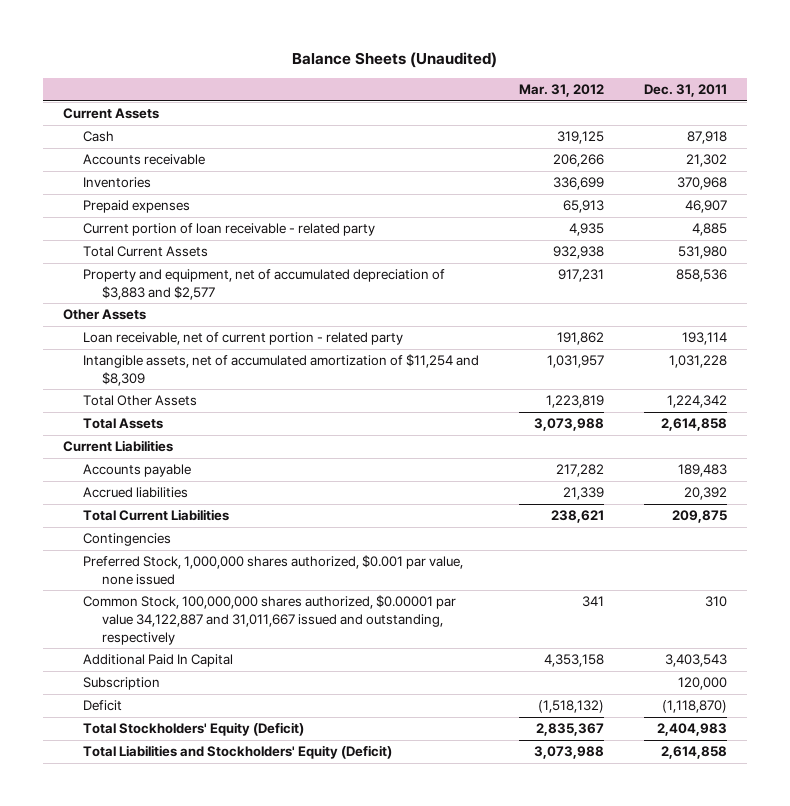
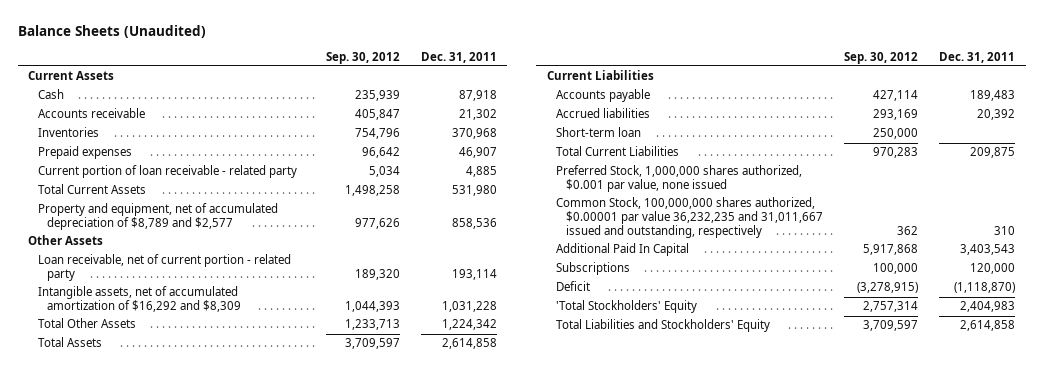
[518,83,604,97] Mar. 31, 2012 -> none
none -> [325,51,400,64] Sep. 30, 2012
[82,269,445,300] Property and equipment, net of accumulated depreciation of $3,883 and $2,577 -> [37,203,278,231] Property and equipment, net of accumulated depreciation of $8,789 and $2,577
[82,354,479,386] Intangible assets, net of accumulated amortization of $11,254 and $8,309 -> [37,286,242,313] Intangible assets, net of accumulated amortization of $16,292 and $8,309
none -> [556,127,642,138] Short-term loan
[82,533,171,547] Contingencies -> none
[82,595,456,645] Common Stock, 100,000,000 shares authorized, $0.00001 par value 34,122,887 and 31,011,667 issued and outstanding, respectively -> [556,197,823,238] Common Stock, 100,000,000 shares authorized, $0.00001 par value 36,232,235 and 31,011,667 issued and outstanding, respectively
[82,677,160,691] Subscription -> [556,262,631,276] Subscriptions
[82,722,304,737] Total Stockholders' Equity (Deficit) -> [556,300,698,314] 'Total Stockholders' Equity
[82,745,392,760] Total Liabilities and Stockholders' Equity (Deficit) -> [556,319,771,333] Total Liabilities and Stockholders' Equity

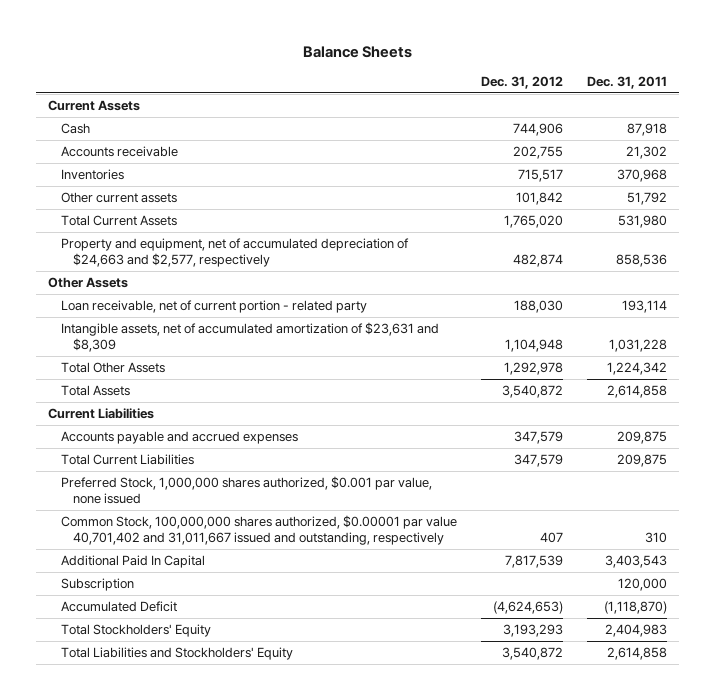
[17,24,206,38] Balance Sheets (Unaudited) -> [302,45,412,58] Balance Sheets
[325,51,400,64] Sep. 30, 2012 -> none
none -> [480,76,563,90] Dec. 31, 2012
[37,146,132,160] Prepaid expenses -> none
[37,165,297,179] Current portion of loan receivable - related party -> none
none -> [60,192,177,204] Other current assets
[37,203,278,231] Property and equipment, net of accumulated depreciation of $8,789 and $2,577 -> [60,238,409,268] Property and equipment, net of accumulated depreciation of $24,663 and $2,577, respectively
[37,286,242,313] Intangible assets, net of accumulated amortization of $16,292 and $8,309 -> [60,322,439,353] Intangible assets, net of accumulated amortization of $23,631 and $8,309
[556,108,651,119] Accrued liabilities -> none
[556,127,642,138] Short-term loan -> none
[556,89,651,103] Accounts payable -> [60,431,298,445] Accounts payable and accrued expenses
[969,90,1015,102] 189,483 -> [616,431,667,445] 209,875
[556,197,823,238] Common Stock, 100,000,000 shares authorized, $0.00001 par value 36,232,235 and 31,011,667 issued and outstanding, respectively -> [60,515,457,546] Common Stock, 100,000,000 shares authorized, $0.00001 par value 40,701,402 and 31,011,667 issued and outstanding, respectively
[556,262,631,276] Subscriptions -> [60,578,134,592] Subscription
[556,281,591,292] Deficit -> [60,601,177,613] Accumulated Deficit
[556,300,698,314] 'Total Stockholders' Equity -> [60,624,211,638] Total Stockholders' Equity

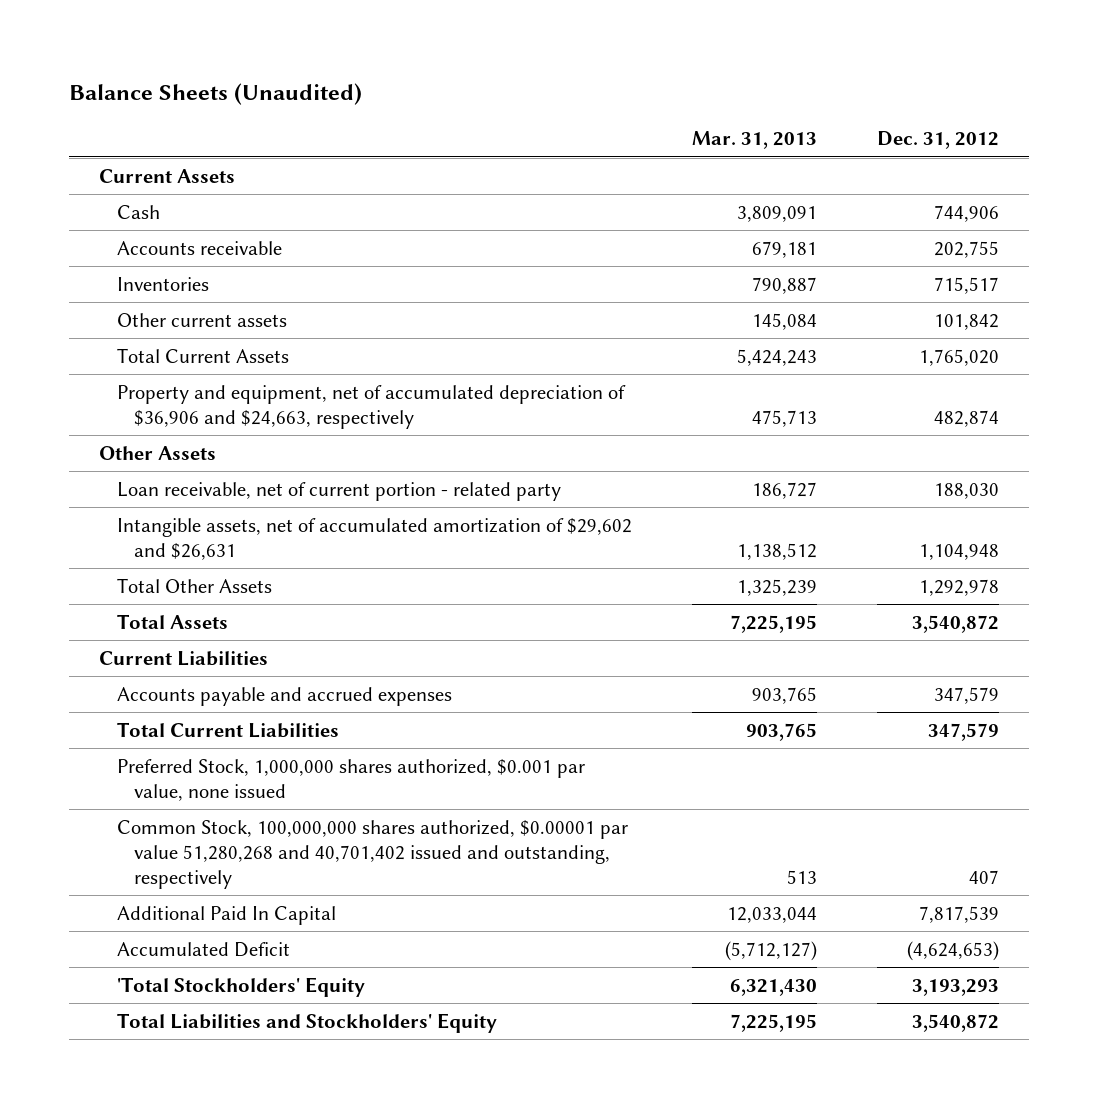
[302,45,412,58] Balance Sheets -> [68,83,362,106] Balance Sheets (Unaudited)
[586,76,667,90] Dec. 31, 2011 -> none
none -> [691,131,817,150] Mar. 31, 2013
[60,238,409,268] Property and equipment, net of accumulated depreciation of $24,663 and $2,577, respectively -> [116,384,626,429] Property and equipment, net of accumulated depreciation of $36,906 and $24,663, respectively
[60,322,439,353] Intangible assets, net of accumulated amortization of $23,631 and $8,309 -> [116,517,632,560] Intangible assets, net of accumulated amortization of $29,602 and $26,631
[60,515,457,546] Common Stock, 100,000,000 shares authorized, $0.00001 par value 40,701,402 and 31,011,667 issued and outstanding, respectively -> [116,819,628,889] Common Stock, 100,000,000 shares authorized, $0.00001 par value 51,280,268 and 40,701,402 issued and outstanding, respectively
[60,578,134,592] Subscription -> none
[60,624,211,638] Total Stockholders' Equity -> [116,976,365,997] 'Total Stockholders' Equity

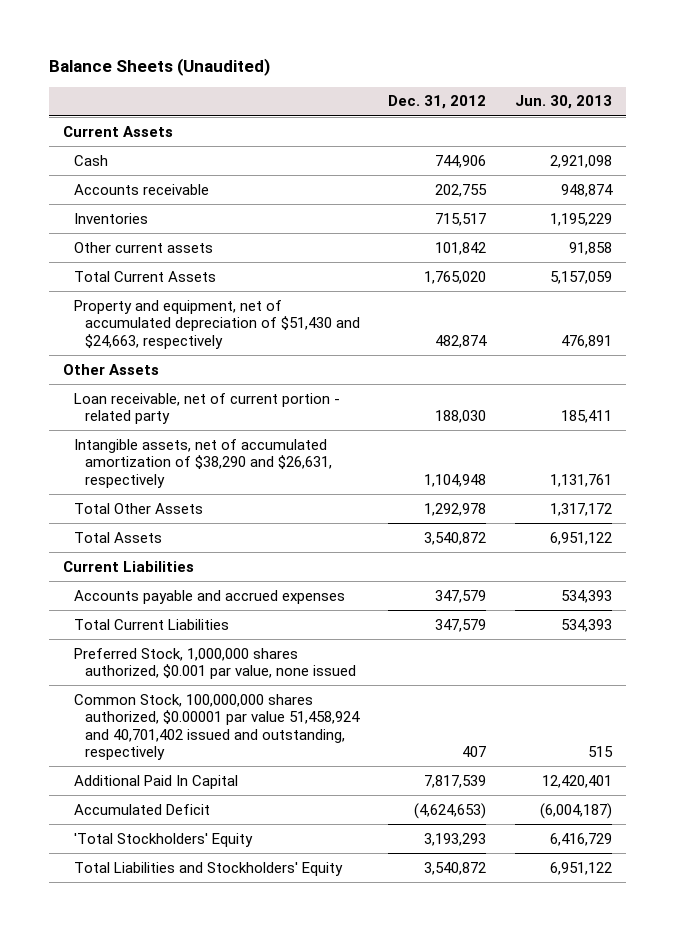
[691,131,817,150] Mar. 31, 2013 -> none
none -> [515,95,613,110] Jun. 30, 2013
[116,384,626,429] Property and equipment, net of accumulated depreciation of $36,906 and $24,663, respectively -> [73,299,360,349] Property and equipment, net of accumulated depreciation of $51,430 and $24,663, respectively
[116,517,632,560] Intangible assets, net of accumulated amortization of $29,602 and $26,631 -> [73,438,332,488] Intangible assets, net of accumulated amortization of $38,290 and $26,631, respectively
[116,819,628,889] Common Stock, 100,000,000 shares authorized, $0.00001 par value 51,280,268 and 40,701,402 issued and outstanding, respectively -> [73,693,360,761] Common Stock, 100,000,000 shares authorized, $0.00001 par value 51,458,924 and 40,701,402 issued and outstanding, respectively

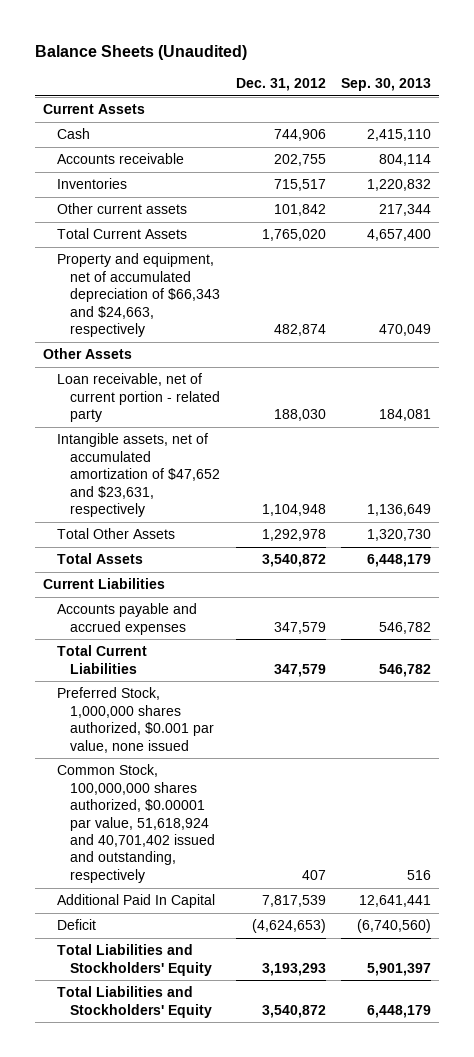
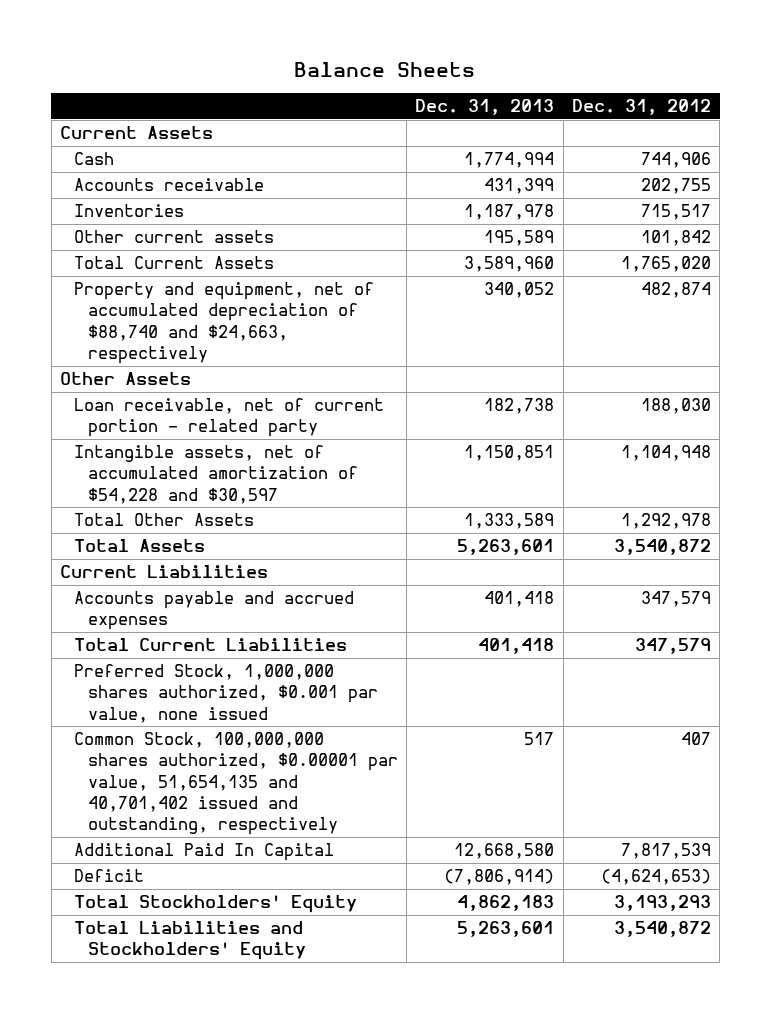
[35,44,248,60] Balance Sheets (Unaudited) -> [294,61,476,77] Balance Sheets
[340,78,431,92] Sep. 30, 2013 -> none
none -> [415,99,555,116] Dec. 31, 2013
[56,253,221,338] Property and equipment, net of accumulated depreciation of $66,343 and $24,663, respectively -> [73,282,374,365] Property and equipment, net of accumulated depreciation of $88,740 and $24,663, respectively
[56,433,221,518] Intangible assets, net of accumulated amortization of $47,652 and $23,631, respectively -> [73,445,358,504] Intangible assets, net of accumulated amortization of $54,228 and $30,597
[56,764,216,883] Common Stock, 100,000,000 shares authorized, $0.00001 par value, 51,618,924 and 40,701,402 issued and outstanding, respectively -> [73,732,398,836] Common Stock, 100,000,000 shares authorized, $0.00001 par value, 51,654,135 and 40,701,402 issued and outstanding, respectively
[56,944,213,976] Total Liabilities and Stockholders' Equity -> [73,895,357,914] Total Stockholders' Equity

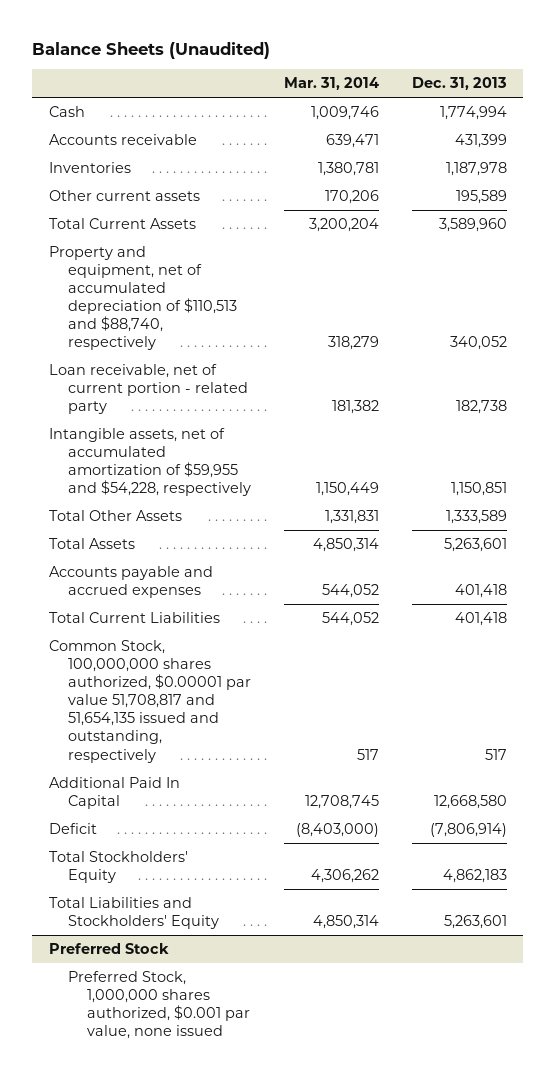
[294,61,476,77] Balance Sheets -> [31,41,270,59] Balance Sheets (Unaudited)
[571,99,711,116] Dec. 31, 2012 -> none
none -> [283,77,379,91] Mar. 31, 2014
[59,126,213,140] Current Assets -> none
[59,372,191,386] Other Assets -> none
[73,282,374,365] Property and equipment, net of accumulated depreciation of $88,740 and $24,663, respectively -> [48,246,237,351] Property and equipment, net of accumulated depreciation of $110,513 and $88,740, respectively
[73,445,358,504] Intangible assets, net of accumulated amortization of $54,228 and $30,597 -> [48,428,251,497] Intangible assets, net of accumulated amortization of $59,955 and $54,228, respectively
[59,565,268,579] Current Liabilities -> none
[73,664,378,723] Preferred Stock, 1,000,000 shares authorized, $0.001 par value, none issued -> none
[73,732,398,836] Common Stock, 100,000,000 shares authorized, $0.00001 par value, 51,654,135 and 40,701,402 issued and outstanding, respectively -> [48,640,251,763] Common Stock, 100,000,000 shares authorized, $0.00001 par value 51,708,817 and 51,654,135 issued and outstanding, respectively
none -> [48,943,169,955] Preferred Stock
none -> [67,971,250,1040] Preferred Stock, 1,000,000 shares authorized, $0.001 par value, none issued

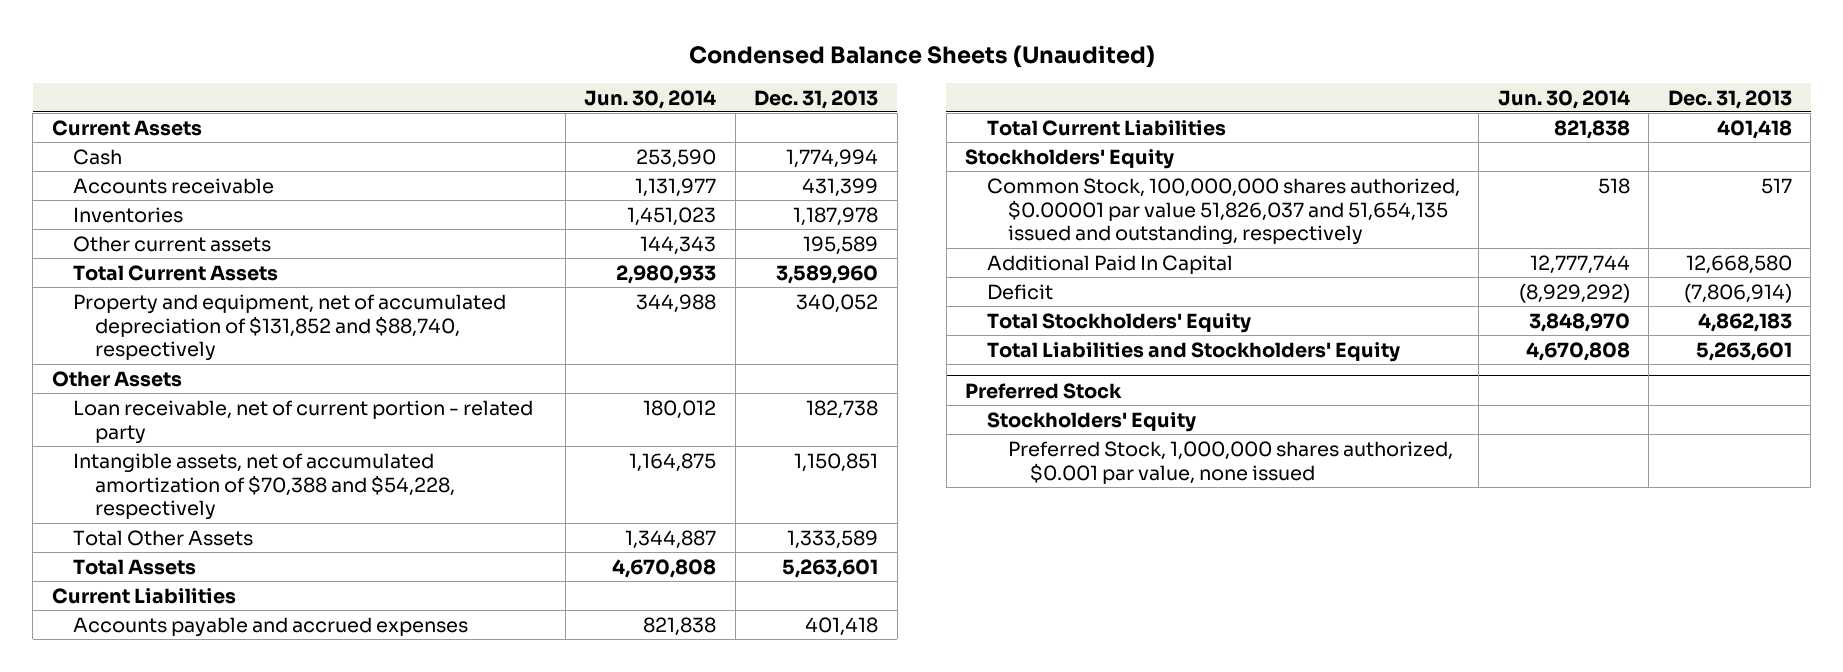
[31,41,270,59] Balance Sheets (Unaudited) -> [688,45,1155,69] Condensed Balance Sheets (Unaudited)
[283,77,379,91] Mar. 31, 2014 -> none
none -> [584,89,717,109] Jun. 30, 2014
none -> [51,119,202,136] Current Assets
[48,246,237,351] Property and equipment, net of accumulated depreciation of $110,513 and $88,740, respectively -> [73,293,507,362] Property and equipment, net of accumulated depreciation of $131,852 and $88,740, respectively
none -> [51,370,182,387] Other Assets
[48,428,251,497] Intangible assets, net of accumulated amortization of $59,955 and $54,228, respectively -> [73,452,455,521] Intangible assets, net of accumulated amortization of $70,388 and $54,228, respectively
none -> [51,587,236,604] Current Liabilities
none -> [965,148,1175,169] Stockholders' Equity
[48,640,251,763] Common Stock, 100,000,000 shares authorized, $0.00001 par value 51,708,817 and 51,654,135 issued and outstanding, respectively -> [986,177,1460,246] Common Stock, 100,000,000 shares authorized, $0.00001 par value 51,826,037 and 51,654,135 issued and outstanding, respectively
none -> [986,411,1196,432] Stockholders' Equity

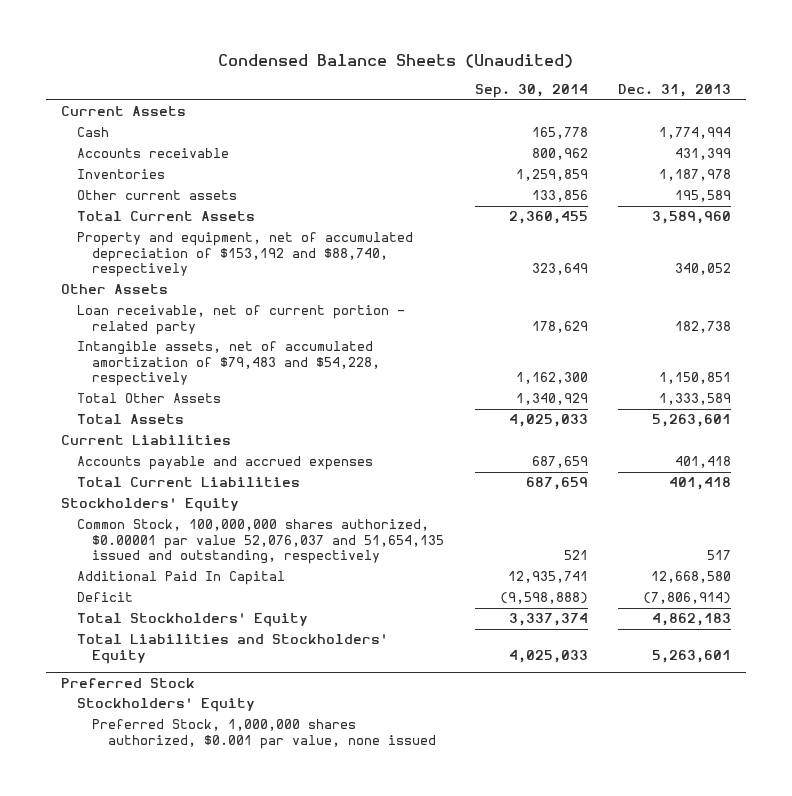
[584,89,717,109] Jun. 30, 2014 -> none
none -> [474,84,588,99] Sep. 30, 2014
[73,293,507,362] Property and equipment, net of accumulated depreciation of $131,852 and $88,740, respectively -> [76,232,413,278] Property and equipment, net of accumulated depreciation of $153,192 and $88,740, respectively
[73,452,455,521] Intangible assets, net of accumulated amortization of $70,388 and $54,228, respectively -> [76,341,381,387] Intangible assets, net of accumulated amortization of $79,483 and $54,228, respectively
[986,177,1460,246] Common Stock, 100,000,000 shares authorized, $0.00001 par value 51,826,037 and 51,654,135 issued and outstanding, respectively -> [76,519,445,565] Common Stock, 100,000,000 shares authorized, $0.00001 par value 52,076,037 and 51,654,135 issued and outstanding, respectively

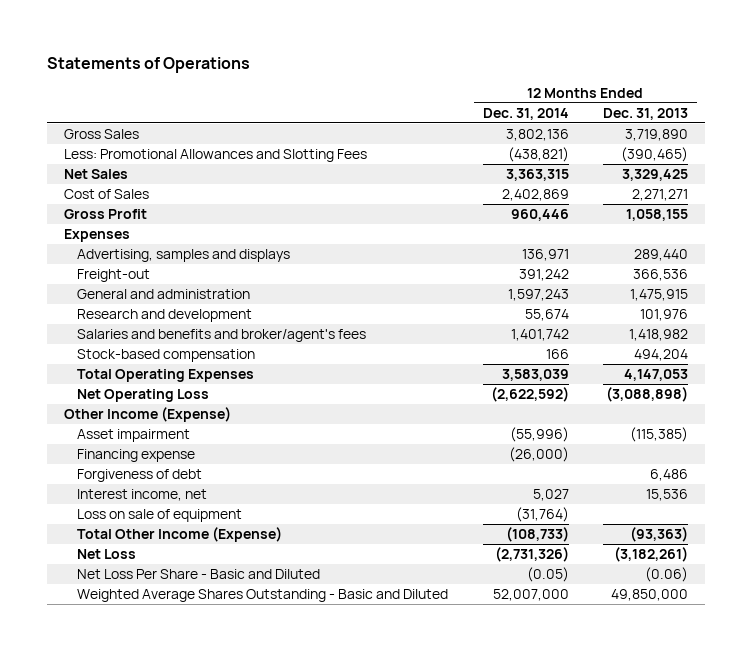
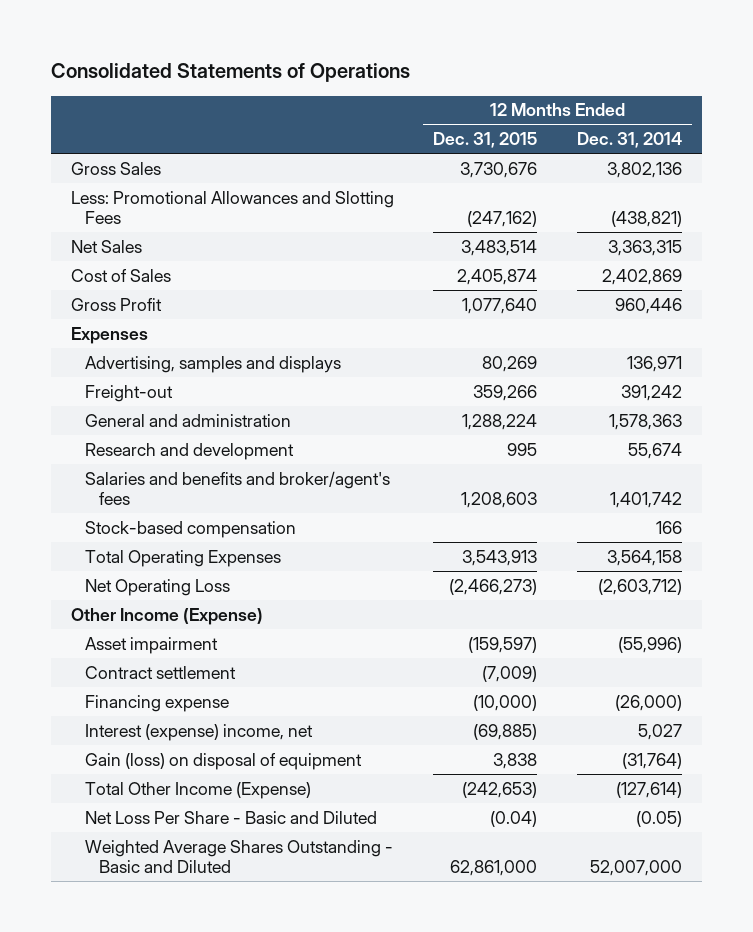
[46,56,250,73] Statements of Operations -> [50,63,410,83] Consolidated Statements of Operations
[603,107,689,120] Dec. 31, 2013 -> none
none -> [433,132,538,149] Dec. 31, 2015
[507,289,569,302] 1,597,243 -> [608,413,682,430] 1,578,363
[501,369,569,382] 3,583,039 -> [606,549,682,566] 3,564,158
[490,387,569,403] (2,622,592) -> [597,578,682,595] (2,603,712)
none -> [85,665,237,679] Contract settlement
[77,469,203,483] Forgiveness of debt -> none
[77,549,137,560] Net Loss -> none
[77,489,208,502] Interest income, net -> [85,723,314,741] Interest (expense) income, net
[77,509,243,523] Loss on sale of equipment -> [85,752,363,770] Gain (loss) on disposal of equipment
[505,527,569,543] (108,733) -> [615,781,682,798] (127,614)

